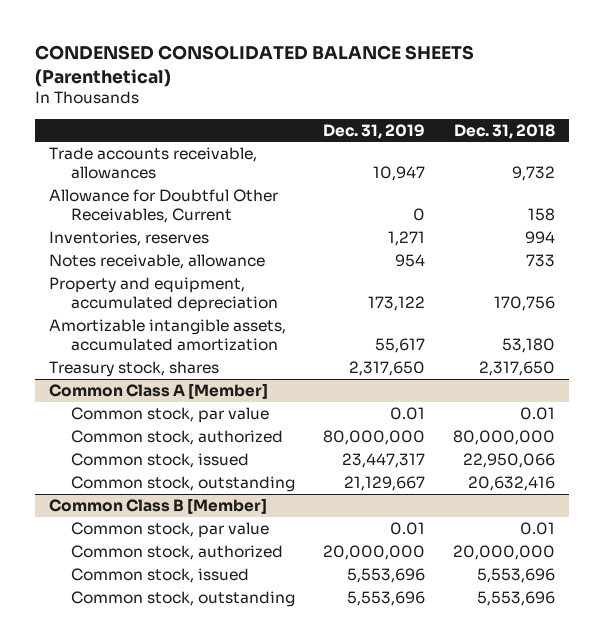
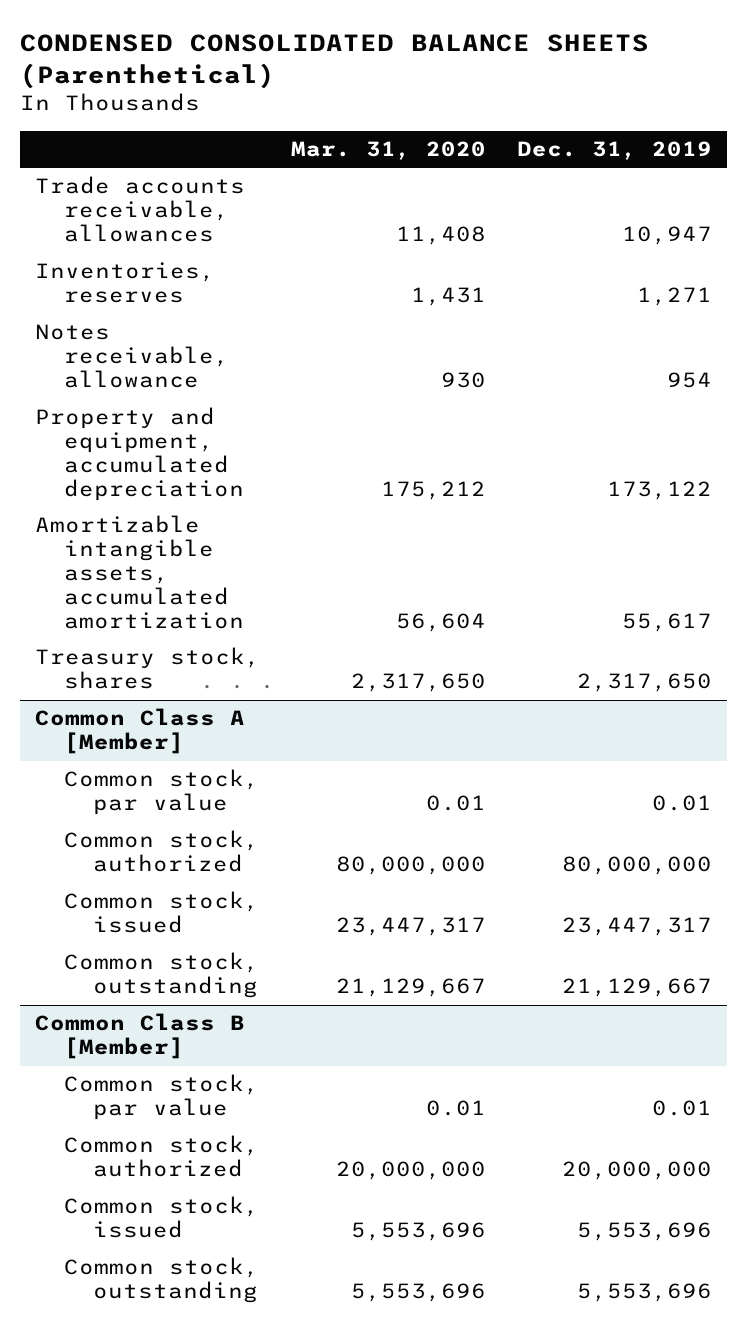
[453,123,555,139] Dec. 31, 2018 -> none
none -> [290,141,486,161] Mar. 31, 2020
[49,189,279,223] Allowance for Doubtful Other Receivables, Current -> none

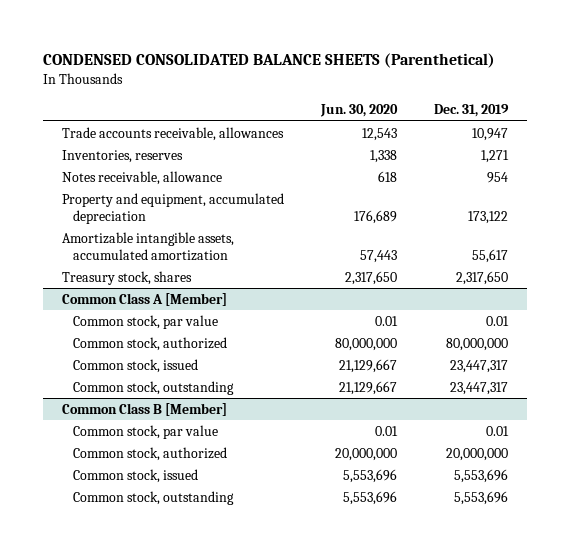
[290,141,486,161] Mar. 31, 2020 -> none
none -> [320,104,399,118] Jun. 30, 2020
[561,978,712,998] 21,129,667 -> [450,381,509,395] 23,447,317

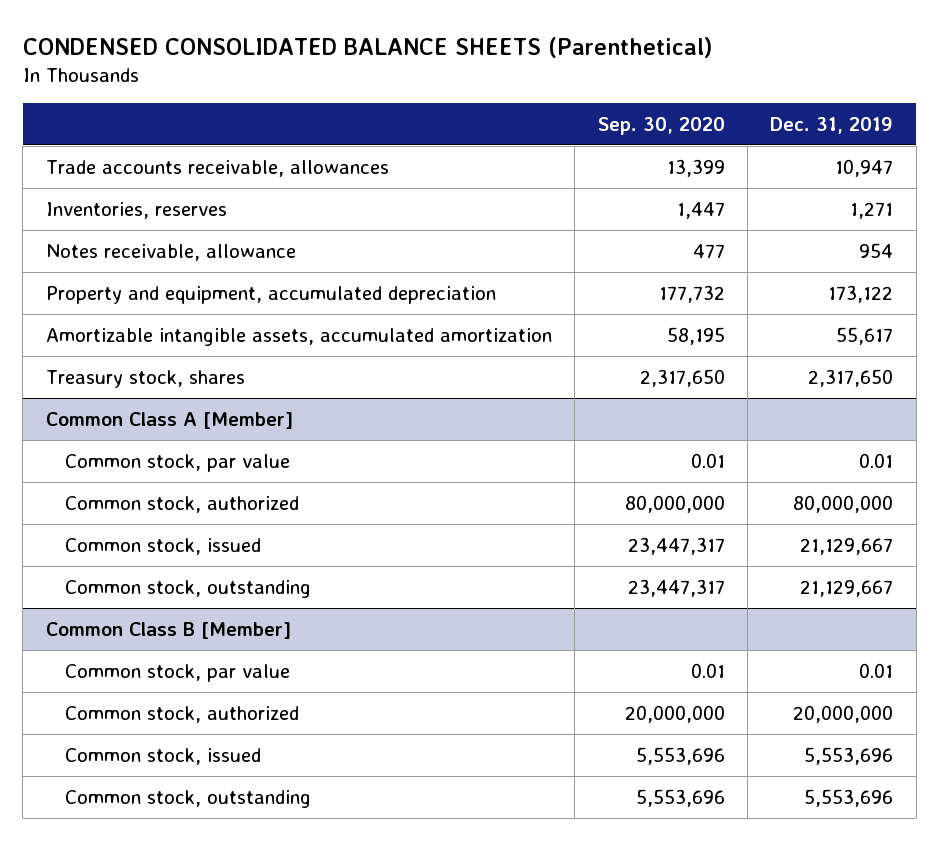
[320,104,399,118] Jun. 30, 2020 -> none
none -> [597,116,725,135] Sep. 30, 2020
[450,359,509,373] 23,447,317 -> [800,537,894,555] 21,129,667
[450,381,509,395] 23,447,317 -> [800,579,894,597] 21,129,667

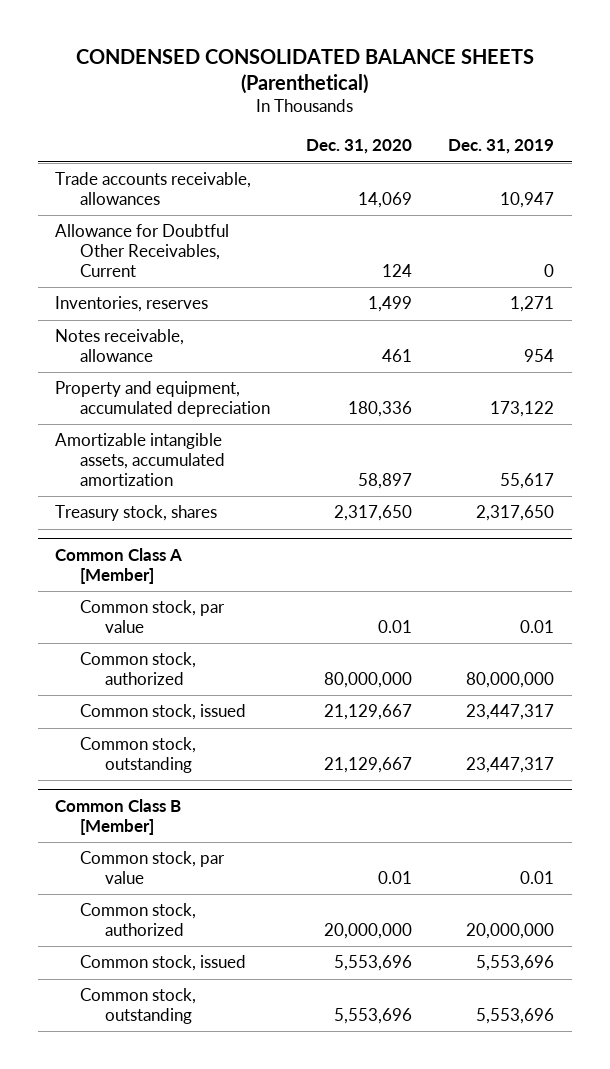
[597,116,725,135] Sep. 30, 2020 -> none
none -> [306,139,413,155] Dec. 31, 2020
none -> [55,224,230,277] Allowance for Doubtful Other Receivables, Current
[800,537,894,555] 21,129,667 -> [466,704,555,721] 23,447,317
[800,579,894,597] 21,129,667 -> [466,757,555,774] 23,447,317

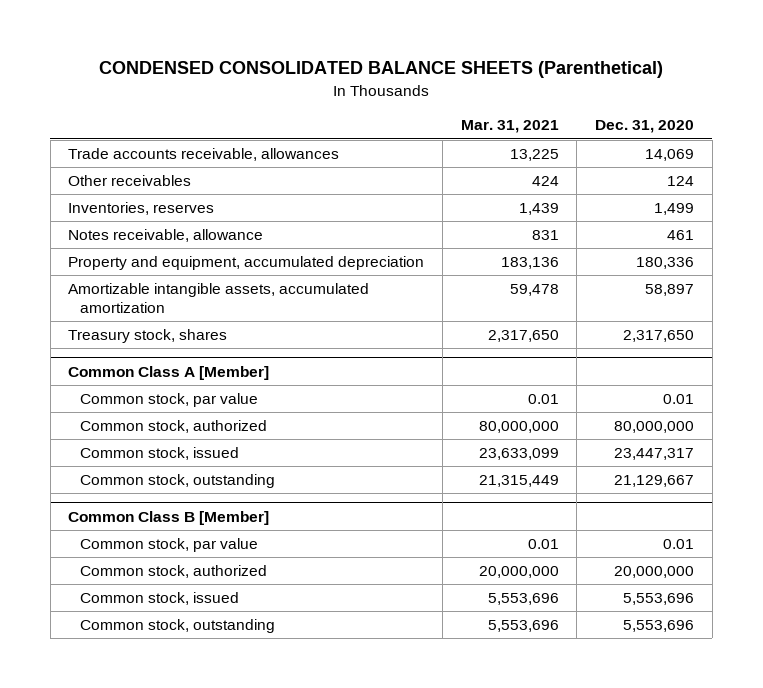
[448,139,555,155] Dec. 31, 2019 -> none
none -> [460,120,559,134] Mar. 31, 2021
[55,224,230,277] Allowance for Doubtful Other Receivables, Current -> [68,175,192,187] Other receivables
[324,704,413,721] 21,129,667 -> [614,448,695,461] 23,447,317

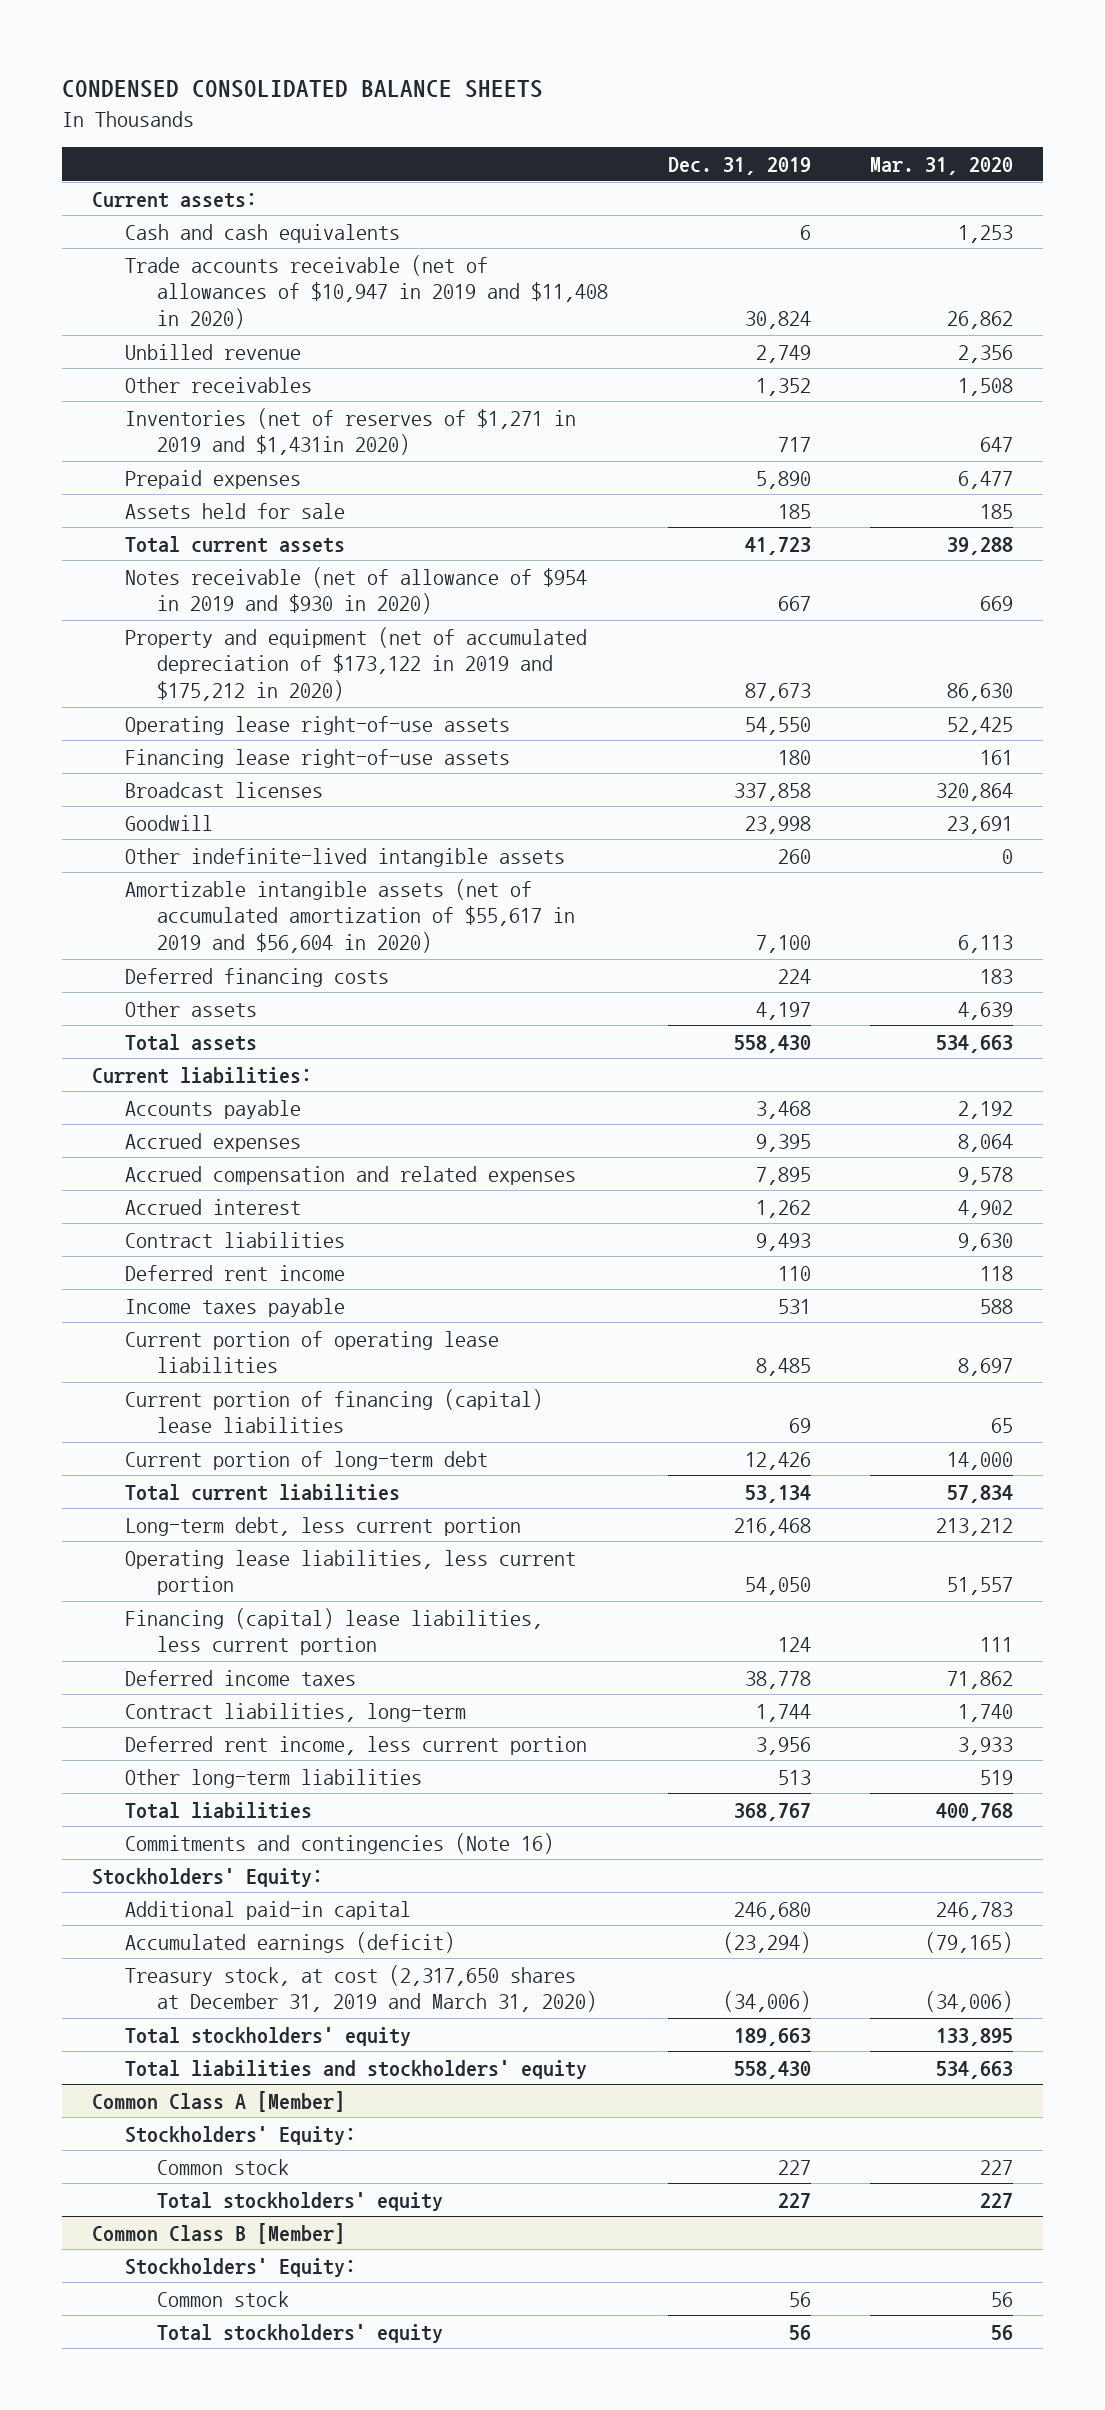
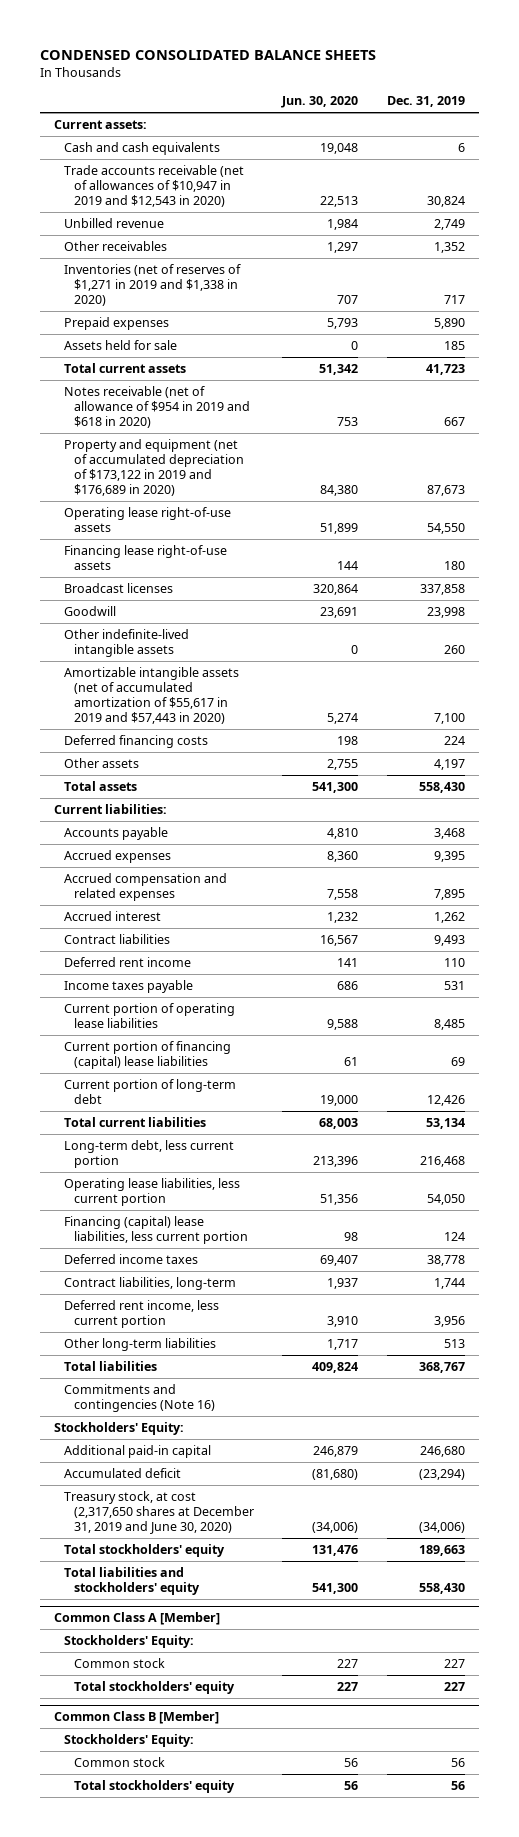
[869,157,1013,176] Mar. 31, 2020 -> none
none -> [281,96,359,109] Jun. 30, 2020
[124,254,609,330] Trade accounts receivable (net of allowances of $10,947 in 2019 and $11,408 in 2020) -> [64,164,245,207] Trade accounts receivable (net of allowances of $10,947 in 2019 and $12,543 in 2020)
[124,407,576,456] Inventories (net of reserves of $1,271 in 2019 and $1,431in 2020) -> [64,263,242,306] Inventories (net of reserves of $1,271 in 2019 and $1,338 in 2020)
[124,566,587,615] Notes receivable (net of allowance of $954 in 2019 and $930 in 2020) -> [64,385,250,428] Notes receivable (net of allowance of $954 in 2019 and $618 in 2020)
[124,626,587,702] Property and equipment (net of accumulated depreciation of $173,122 in 2019 and $175,212 in 2020) -> [64,438,244,496] Property and equipment (net of accumulated depreciation of $173,122 in 2019 and $176,689 in 2020)
[124,878,576,954] Amortizable intangible assets (net of accumulated amortization of $55,617 in 2019 and $56,604 in 2020) -> [64,666,240,724] Amortizable intangible assets (net of accumulated amortization of $55,617 in 2019 and $57,443 in 2020)
[124,1931,455,1953] Accumulated earnings (deficit) -> [64,1467,182,1478] Accumulated deficit
[124,1964,598,2013] Treasury stock, at cost (2,317,650 shares at December 31, 2019 and March 31, 2020) -> [64,1490,254,1534] Treasury stock, at cost (2,317,650 shares at December 31, 2019 and June 30, 2020)

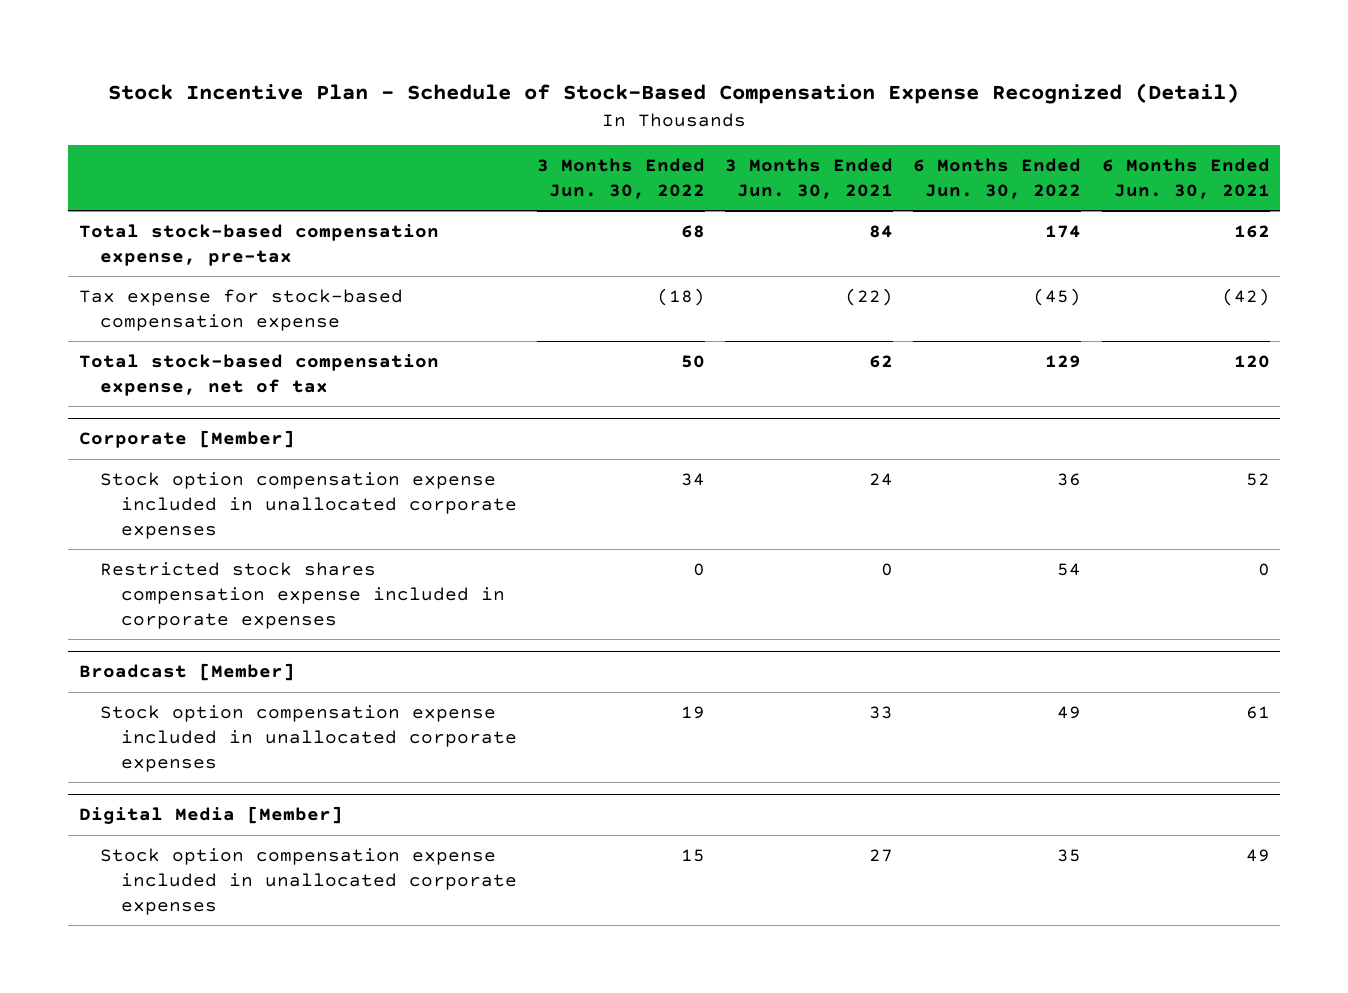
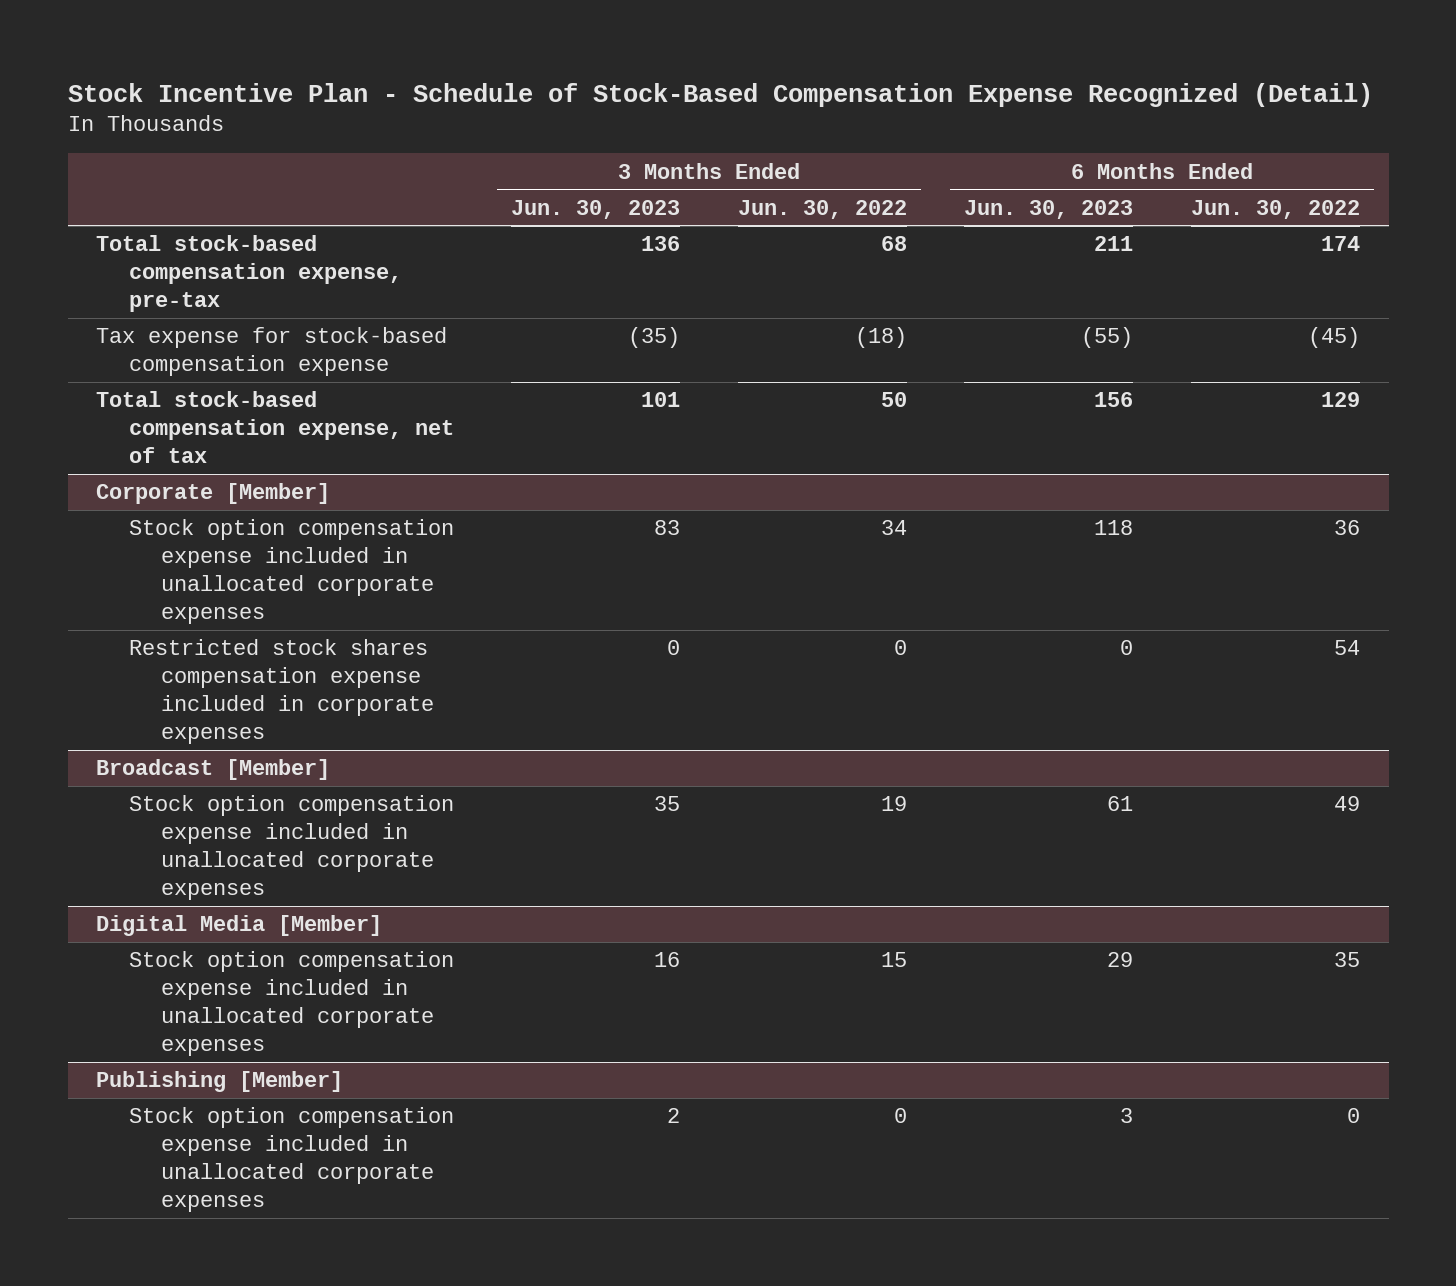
[725,158,894,200] 3 Months Ended Jun. 30, 2021 -> none
[1101,158,1270,200] 6 Months Ended Jun. 30, 2021 -> none
none -> [511,199,681,219] Jun. 30, 2023
none -> [964,199,1134,219] Jun. 30, 2023
none -> [96,1071,344,1093] Publishing [Member]
none -> [128,1107,454,1213] Stock option compensation expense included in unallocated corporate expenses

